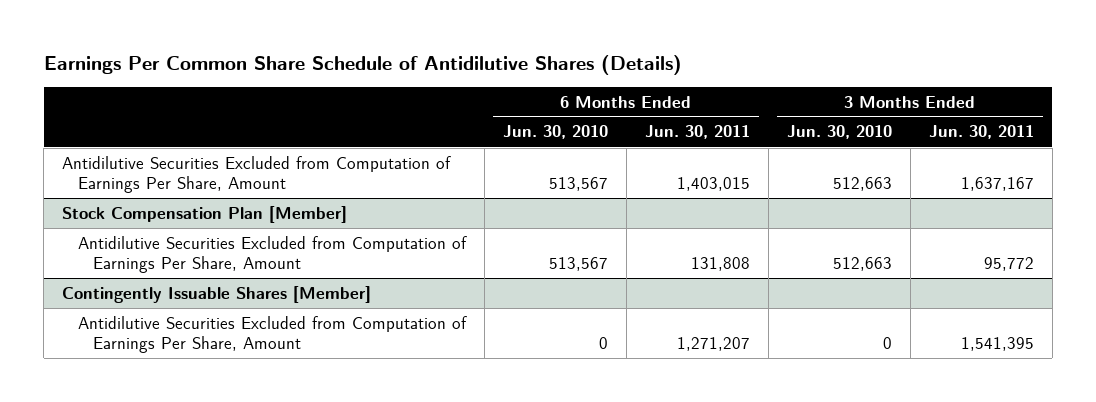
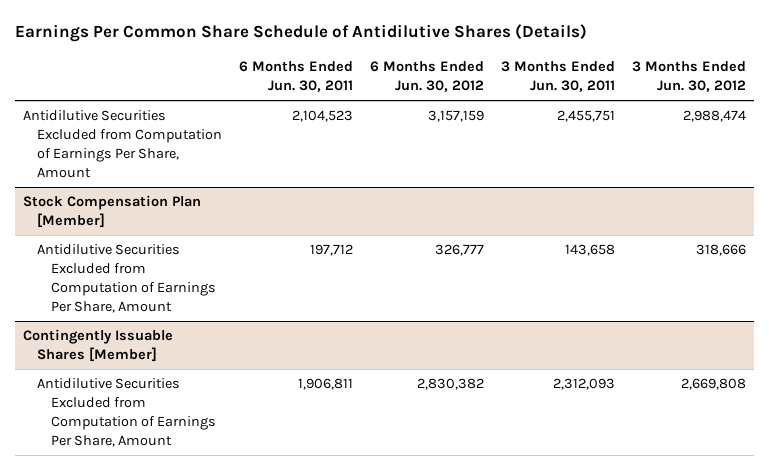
[502,125,608,140] Jun. 30, 2010 -> none
[786,125,892,140] Jun. 30, 2010 -> none
none -> [369,61,484,93] 6 Months Ended Jun. 30, 2012
none -> [631,61,746,93] 3 Months Ended Jun. 30, 2012
[676,177,750,192] 1,403,015 -> [291,110,353,123] 2,104,523
[960,177,1034,192] 1,637,167 -> [556,110,615,123] 2,455,751
[690,257,750,272] 131,808 -> [309,244,353,257] 197,712
[983,257,1034,272] 95,772 -> [564,244,615,257] 143,658
[676,337,750,352] 1,271,207 -> [297,378,353,391] 1,906,811
[960,337,1034,352] 1,541,395 -> [552,378,615,391] 2,312,093

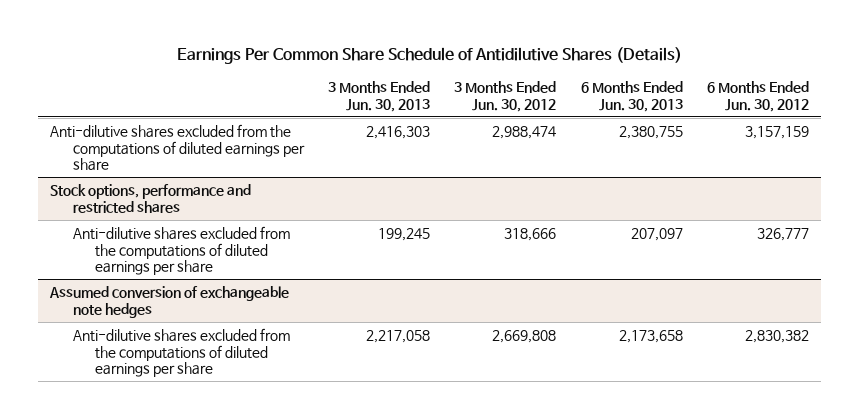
[238,61,353,93] 6 Months Ended Jun. 30, 2011 -> none
[500,61,615,93] 3 Months Ended Jun. 30, 2011 -> none
none -> [328,81,431,112] 3 Months Ended Jun. 30, 2013
none -> [580,81,683,112] 6 Months Ended Jun. 30, 2013
[23,195,202,229] Stock Compensation Plan [Member] -> none
[23,329,174,363] Contingently Issuable Shares [Member] -> none
[23,110,222,178] Antidilutive Securities Excluded from Computation of Earnings Per Share, Amount -> [50,124,305,172] Anti-dilutive shares excluded from the computations of diluted earnings per share
none -> [50,184,252,213] Stock options, performance and restricted shares
[36,244,216,313] Antidilutive Securities Excluded from Computation of Earnings Per Share, Amount -> [72,226,290,276] Anti-dilutive shares excluded from the computations of diluted earnings per share
none -> [49,286,290,318] Assumed conversion of exchangeable note hedges
[36,378,216,447] Antidilutive Securities Excluded from Computation of Earnings Per Share, Amount -> [72,328,290,378] Anti-dilutive shares excluded from the computations of diluted earnings per share

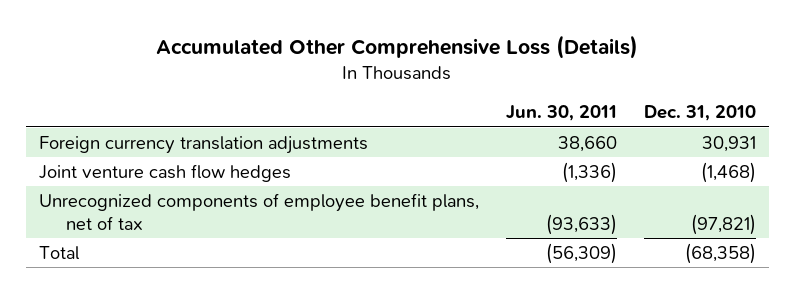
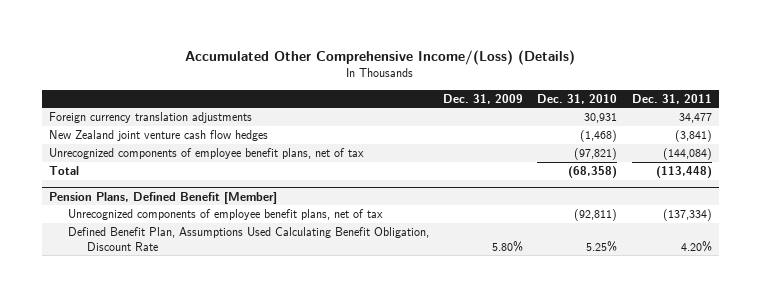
[156,35,639,60] Accumulated Other Comprehensive Loss (Details) -> [185,49,576,65] Accumulated Other Comprehensive Income/(Loss) (Details)
[505,105,617,122] Jun. 30, 2011 -> none
none -> [443,93,524,104] Dec. 31, 2009
none -> [631,93,712,104] Dec. 31, 2011
[39,163,292,182] Joint venture cash flow hedges -> [48,130,268,142] New Zealand joint venture cash flow hedges
none -> [48,191,277,204] Pension Plans, Defined Benefit [Member]
none -> [67,209,383,221] Unrecognized components of employee benefit plans, net of tax
none -> [67,227,429,251] Defined Benefit Plan, Assumptions Used Calculating Benefit Obligation, Discount Rate

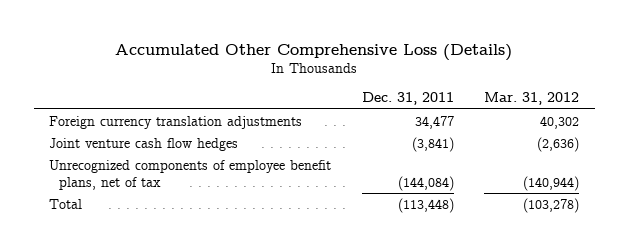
[185,49,576,65] Accumulated Other Comprehensive Income/(Loss) (Details) -> [115,43,513,61] Accumulated Other Comprehensive Loss (Details)
[443,93,524,104] Dec. 31, 2009 -> none
[537,93,618,104] Dec. 31, 2010 -> none
none -> [484,92,580,106] Mar. 31, 2012
[48,130,268,142] New Zealand joint venture cash flow hedges -> [48,137,238,151] Joint venture cash flow hedges
[48,191,277,204] Pension Plans, Defined Benefit [Member] -> none
[67,209,383,221] Unrecognized components of employee benefit plans, net of tax -> none
[67,227,429,251] Defined Benefit Plan, Assumptions Used Calculating Benefit Obligation, Discount Rate -> none

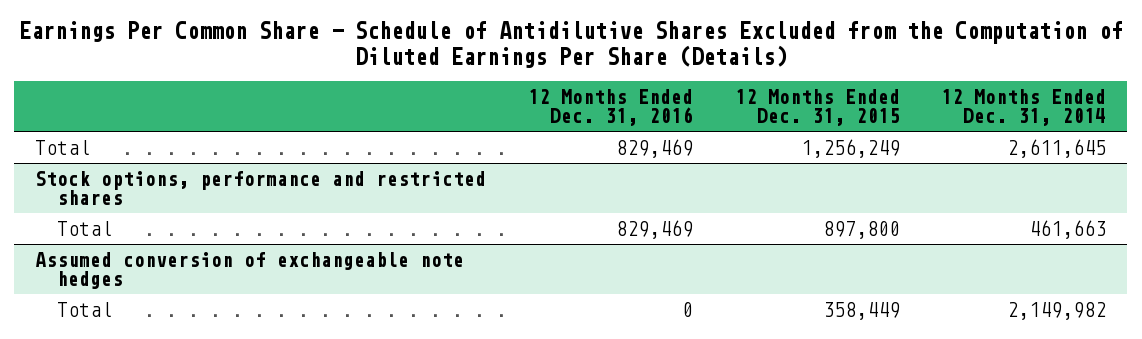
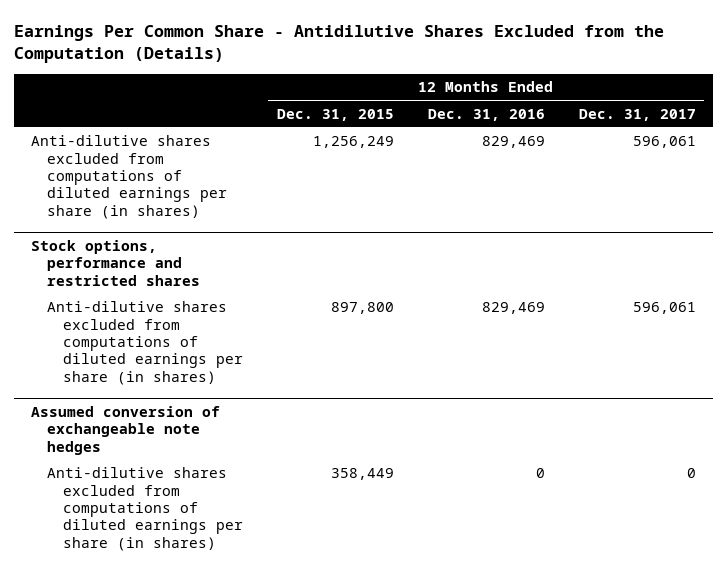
[18,21,1123,68] Earnings Per Common Share - Schedule of Antidilutive Shares Excluded from the Computation of Diluted Earnings Per Share (Details) -> [14,24,665,64] Earnings Per Common Share - Antidilutive Shares Excluded from the Computation (Details)
[941,88,1107,127] 12 Months Ended Dec. 31, 2014 -> none
none -> [578,108,696,121] Dec. 31, 2017
[35,139,91,155] Total -> [31,135,228,219] Anti-dilutive shares excluded from computations of diluted earnings per share (in shares)
[56,220,112,236] Total -> [47,301,244,385] Anti-dilutive shares excluded from computations of diluted earnings per share (in shares)
[56,301,112,317] Total -> [47,467,244,551] Anti-dilutive shares excluded from computations of diluted earnings per share (in shares)

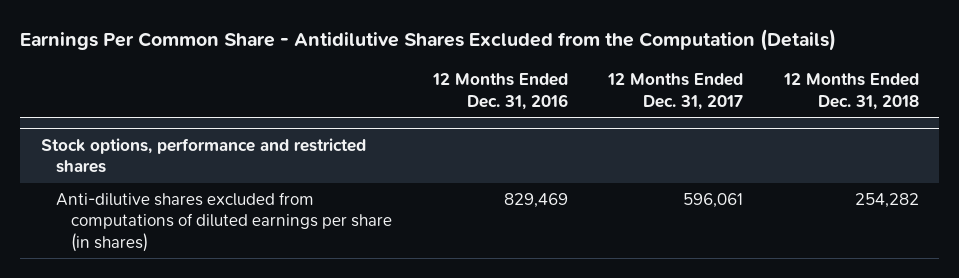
[276,108,394,121] Dec. 31, 2015 -> none
none -> [782,73,919,110] 12 Months Ended Dec. 31, 2018
[31,135,228,219] Anti-dilutive shares excluded from computations of diluted earnings per share (in shares) -> none
[31,406,221,455] Assumed conversion of exchangeable note hedges -> none
[47,467,244,551] Anti-dilutive shares excluded from computations of diluted earnings per share (in shares) -> none

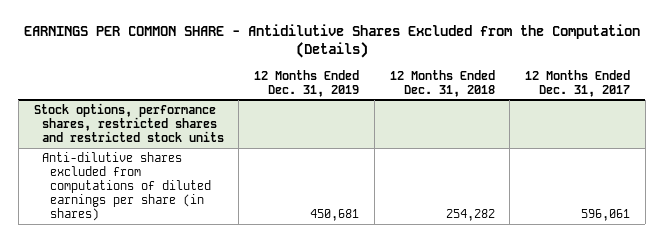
[20,29,837,52] Earnings Per Common Share - Antidilutive Shares Excluded from the Computation (Details) -> [23,24,640,59] EARNINGS PER COMMON SHARE - Antidilutive Shares Excluded from the Computation (Details)
[431,73,568,110] 12 Months Ended Dec. 31, 2016 -> none
none -> [254,69,360,97] 12 Months Ended Dec. 31, 2019
[40,137,366,174] Stock options, performance and restricted shares -> [33,102,224,142] Stock options, performance shares, restricted shares and restricted stock units

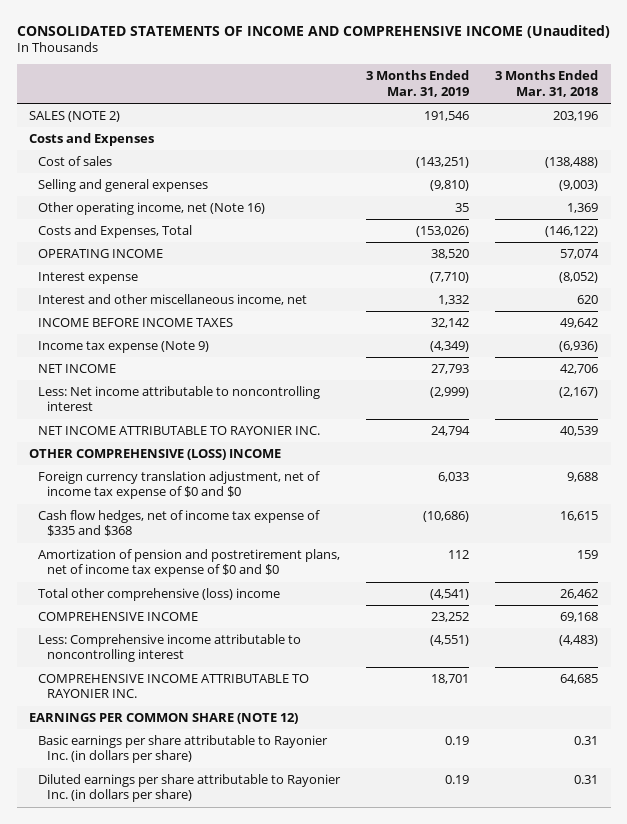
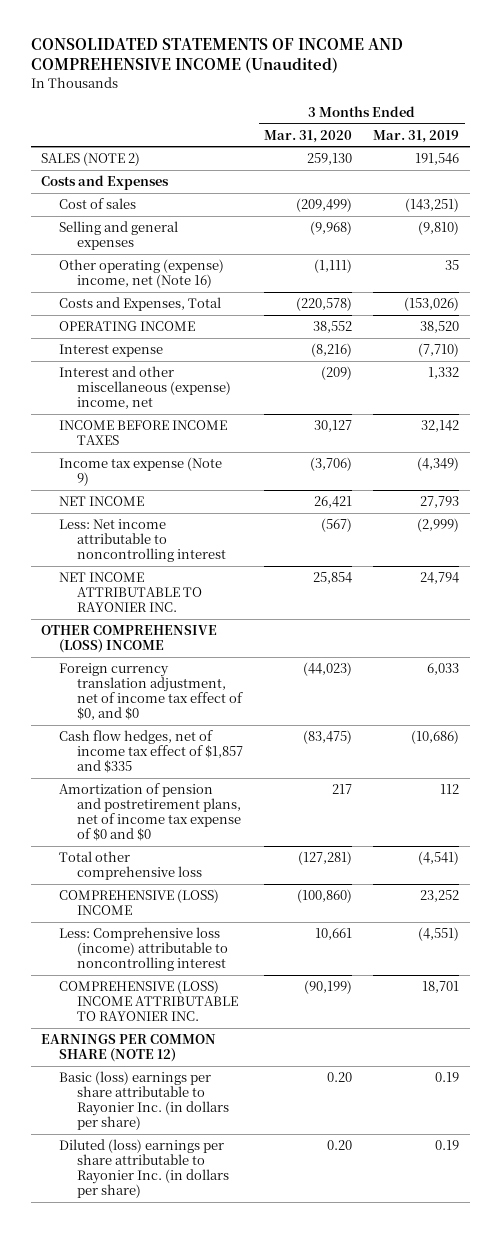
[494,70,598,97] 3 Months Ended Mar. 31, 2018 -> none
none -> [264,129,353,143] Mar. 31, 2020
[38,201,266,215] Other operating income, net (Note 16) -> [58,259,224,289] Other operating (expense) income, net (Note 16)
[38,293,308,305] Interest and other miscellaneous income, net -> [58,366,231,410] Interest and other miscellaneous (expense) income, net
[38,470,321,500] Foreign currency translation adjustment, net of income tax expense of $0 and $0 -> [58,663,243,721] Foreign currency translation adjustment, net of income tax effect of $0, and $0
[38,509,321,537] Cash flow hedges, net of income tax expense of $335 and $368 -> [58,730,243,774] Cash flow hedges, net of income tax effect of $1,857 and $335
[38,587,281,601] Total other comprehensive (loss) income -> [58,851,202,881] Total other comprehensive loss
[38,611,199,621] COMPREHENSIVE INCOME -> [58,889,219,916] COMPREHENSIVE (LOSS) INCOME
[38,633,302,663] Less: Comprehensive income attributable to noncontrolling interest -> [58,927,228,972] Less: Comprehensive loss (income) attributable to noncontrolling interest
[38,673,310,699] COMPREHENSIVE INCOME ATTRIBUTABLE TO RAYONIER INC. -> [58,980,238,1022] COMPREHENSIVE (LOSS) INCOME ATTRIBUTABLE TO RAYONIER INC.
[38,734,329,764] Basic earnings per share attributable to Rayonier Inc. (in dollars per share) -> [58,1071,229,1131] Basic (loss) earnings per share attributable to Rayonier Inc. (in dollars per share)
[38,773,342,803] Diluted earnings per share attributable to Rayonier Inc. (in dollars per share) -> [58,1139,229,1199] Diluted (loss) earnings per share attributable to Rayonier Inc. (in dollars per share)

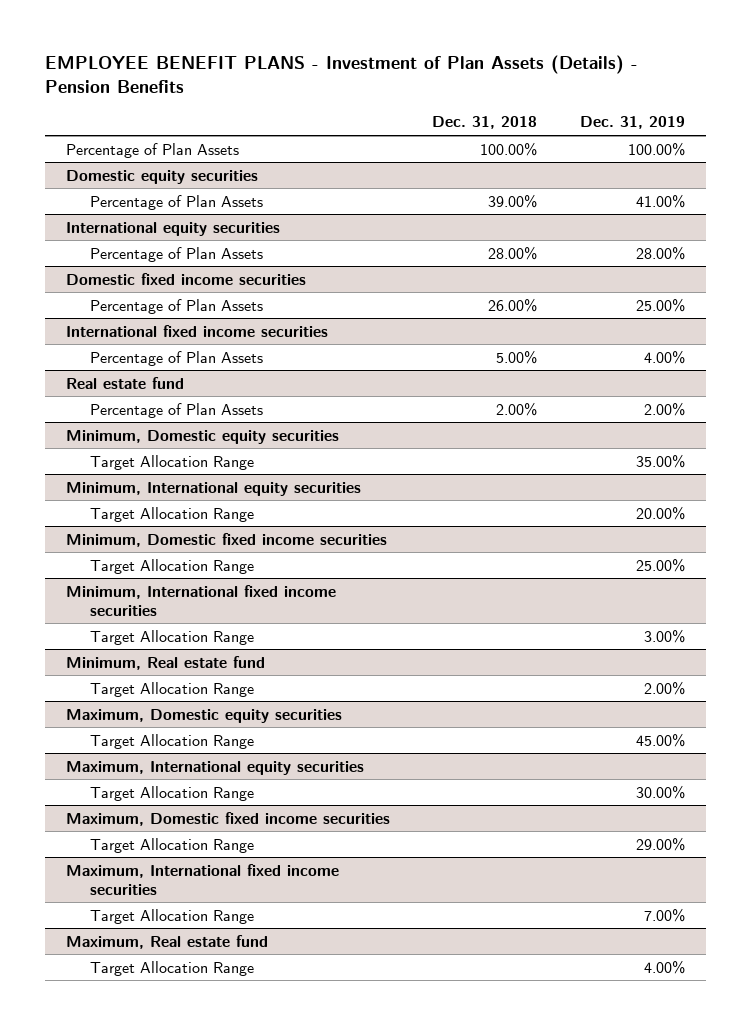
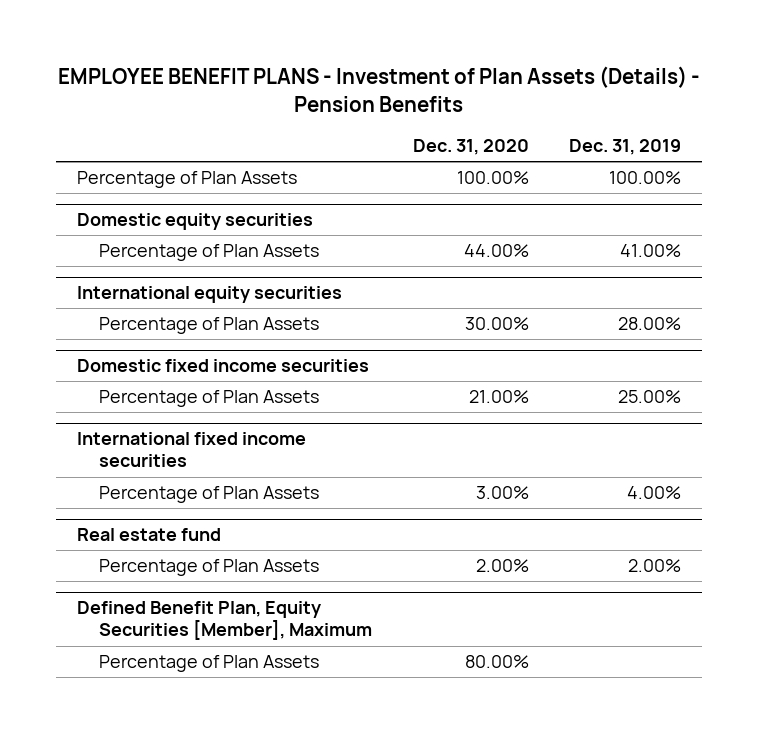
[432,116,538,130] Dec. 31, 2018 -> none
none -> [412,139,529,156] Dec. 31, 2020
[65,429,339,444] Minimum, Domestic equity securities -> none
[89,454,254,470] Target Allocation Range -> none
[65,481,361,496] Minimum, International equity securities -> none
[89,506,254,522] Target Allocation Range -> none
[65,532,387,547] Minimum, Domestic fixed income securities -> none
[89,558,254,574] Target Allocation Range -> none
[65,584,336,616] Minimum, International fixed income securities -> none
[89,629,254,645] Target Allocation Range -> none
[65,655,265,670] Minimum, Real estate fund -> none
[89,681,254,697] Target Allocation Range -> none
[65,708,342,723] Maximum, Domestic equity securities -> none
[89,733,254,749] Target Allocation Range -> none
[65,760,364,775] Maximum, International equity securities -> none
[89,785,254,801] Target Allocation Range -> none
[65,811,390,826] Maximum, Domestic fixed income securities -> none
[89,837,254,853] Target Allocation Range -> none
[65,863,339,895] Maximum, International fixed income securities -> none
[89,908,254,924] Target Allocation Range -> none
[65,934,268,949] Maximum, Real estate fund -> none
[89,960,254,976] Target Allocation Range -> none
none -> [76,601,372,641] Defined Benefit Plan, Equity Securities [Member], Maximum
none -> [98,655,319,673] Percentage of Plan Assets

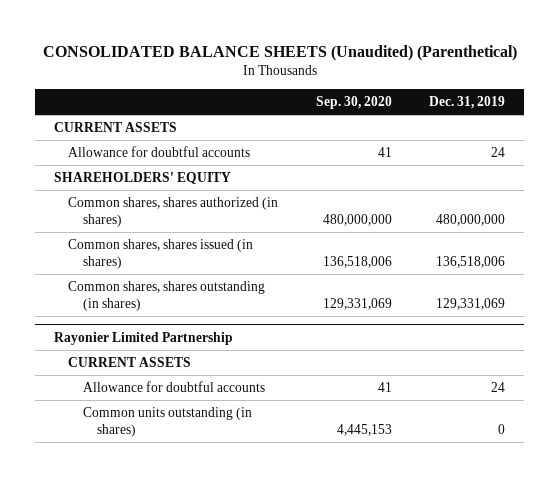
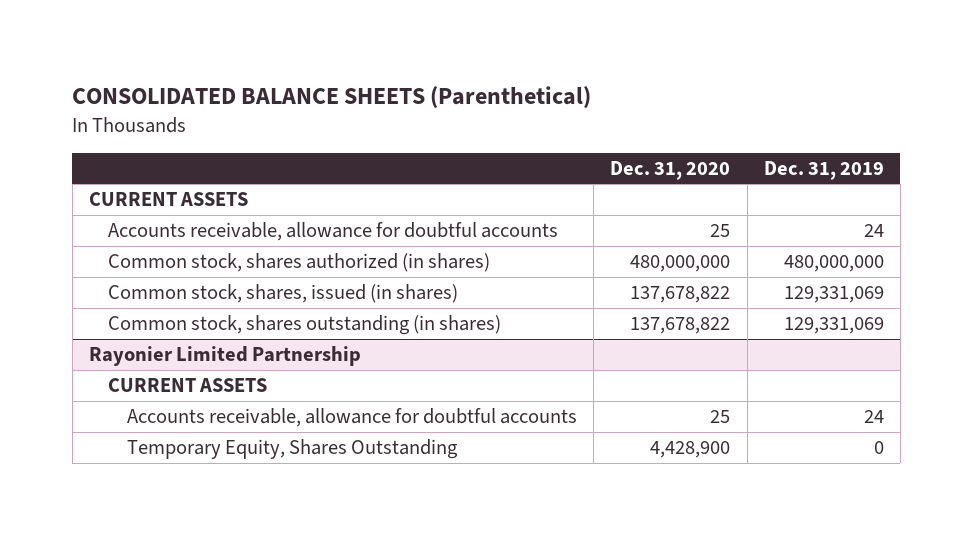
[42,44,517,61] CONSOLIDATED BALANCE SHEETS (Unaudited) (Parenthetical) -> [72,86,592,109] CONSOLIDATED BALANCE SHEETS (Parenthetical)
[315,96,392,110] Sep. 30, 2020 -> none
none -> [610,160,731,180] Dec. 31, 2020
[54,172,232,185] SHAREHOLDERS' EQUITY -> none
[68,146,251,158] Allowance for doubtful accounts -> [108,222,559,242] Accounts receivable, allowance for doubtful accounts
[68,197,279,228] Common shares, shares authorized (in shares) -> [108,253,491,273] Common stock, shares authorized (in shares)
[68,239,254,270] Common shares, shares issued (in shares) -> [108,284,459,304] Common stock, shares, issued (in shares)
[436,256,506,269] 136,518,006 -> [783,286,884,304] 129,331,069
[68,281,266,312] Common shares, shares outstanding (in shares) -> [108,315,502,336] Common stock, shares outstanding (in shares)
[82,381,265,393] Allowance for doubtful accounts -> [127,408,578,428] Accounts receivable, allowance for doubtful accounts
[82,407,252,438] Common units outstanding (in shares) -> [127,439,459,460] Temporary Equity, Shares Outstanding

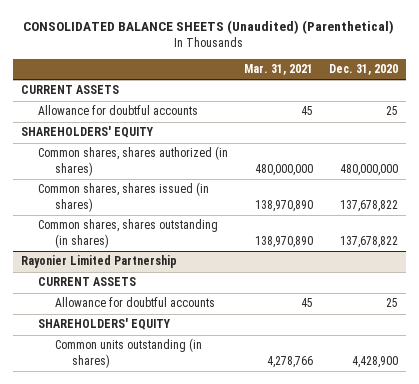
[72,86,592,109] CONSOLIDATED BALANCE SHEETS (Parenthetical) -> [23,20,395,35] CONSOLIDATED BALANCE SHEETS (Unaudited) (Parenthetical)
[763,160,884,180] Dec. 31, 2019 -> none
none -> [243,64,313,76] Mar. 31, 2021
[108,222,559,242] Accounts receivable, allowance for doubtful accounts -> [37,105,198,116] Allowance for doubtful accounts
none -> [20,126,153,139] SHAREHOLDERS' EQUITY
[108,253,491,273] Common stock, shares authorized (in shares) -> [37,146,228,176] Common shares, shares authorized (in shares)
[108,284,459,304] Common stock, shares, issued (in shares) -> [37,182,209,212] Common shares, shares issued (in shares)
[108,315,502,336] Common stock, shares outstanding (in shares) -> [37,219,218,248] Common shares, shares outstanding (in shares)
[127,408,578,428] Accounts receivable, allowance for doubtful accounts -> [54,297,215,308] Allowance for doubtful accounts
none -> [37,318,170,331] SHAREHOLDERS' EQUITY
[127,439,459,460] Temporary Equity, Shares Outstanding -> [54,338,202,368] Common units outstanding (in shares)

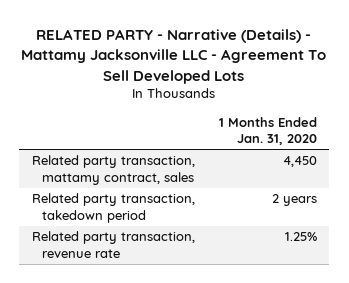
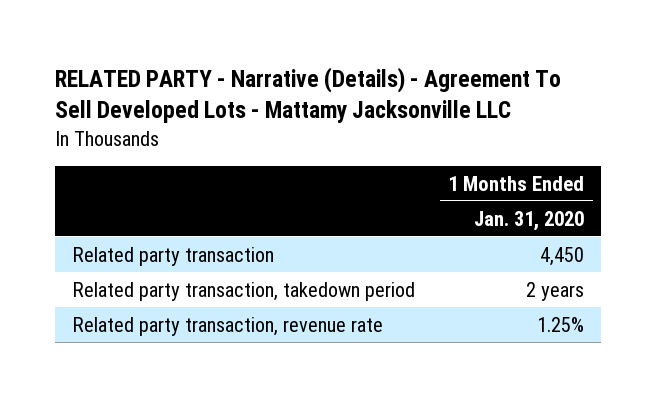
[21,28,327,84] RELATED PARTY - Narrative (Details) - Mattamy Jacksonville LLC - Agreement To Sell Developed Lots -> [55,66,562,124] RELATED PARTY - Narrative (Details) - Agreement To Sell Developed Lots - Mattamy Jacksonville LLC
[31,155,195,185] Related party transaction, mattamy contract, sales -> [72,246,275,266] Related party transaction

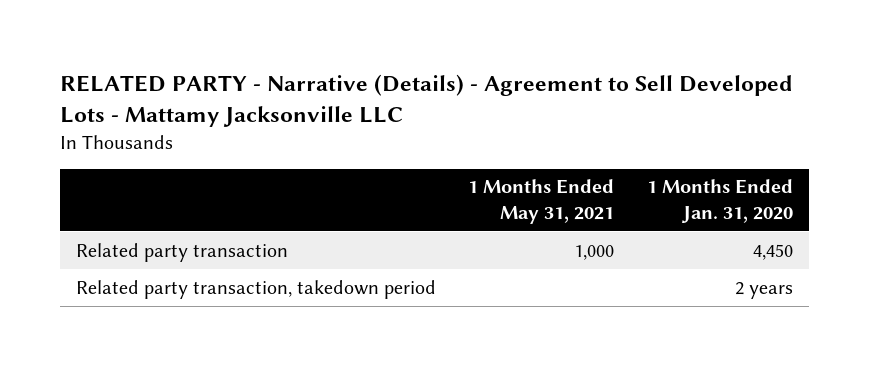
[55,66,562,124] RELATED PARTY - Narrative (Details) - Agreement To Sell Developed Lots - Mattamy Jacksonville LLC -> [59,73,793,127] RELATED PARTY - Narrative (Details) - Agreement to Sell Developed Lots - Mattamy Jacksonville LLC
none -> [468,179,615,224] 1 Months Ended May 31, 2021
[72,316,384,336] Related party transaction, revenue rate -> none

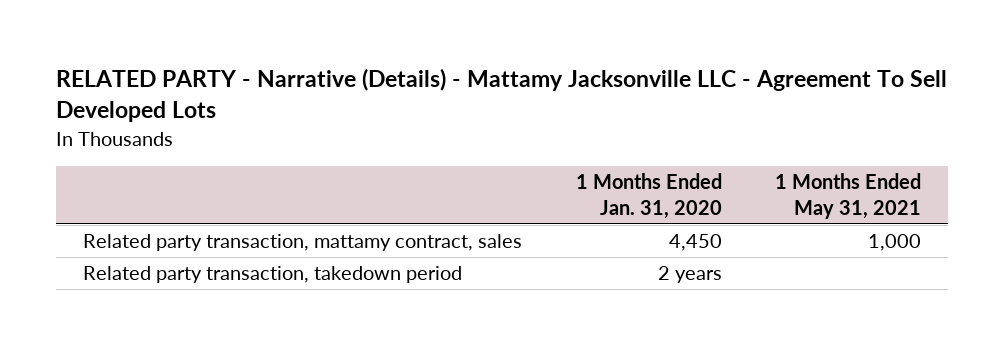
[59,73,793,127] RELATED PARTY - Narrative (Details) - Agreement to Sell Developed Lots - Mattamy Jacksonville LLC -> [55,68,947,123] RELATED PARTY - Narrative (Details) - Mattamy Jacksonville LLC - Agreement To Sell Developed Lots
[76,242,289,262] Related party transaction -> [82,234,522,252] Related party transaction, mattamy contract, sales

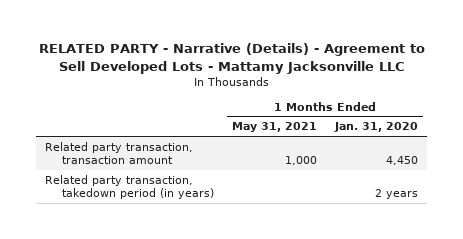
[55,68,947,123] RELATED PARTY - Narrative (Details) - Mattamy Jacksonville LLC - Agreement To Sell Developed Lots -> [38,43,425,74] RELATED PARTY - Narrative (Details) - Agreement to Sell Developed Lots - Mattamy Jacksonville LLC
[82,234,522,252] Related party transaction, mattamy contract, sales -> [45,141,194,165] Related party transaction, transaction amount
[82,266,462,284] Related party transaction, takedown period -> [45,174,214,200] Related party transaction, takedown period (in years)

